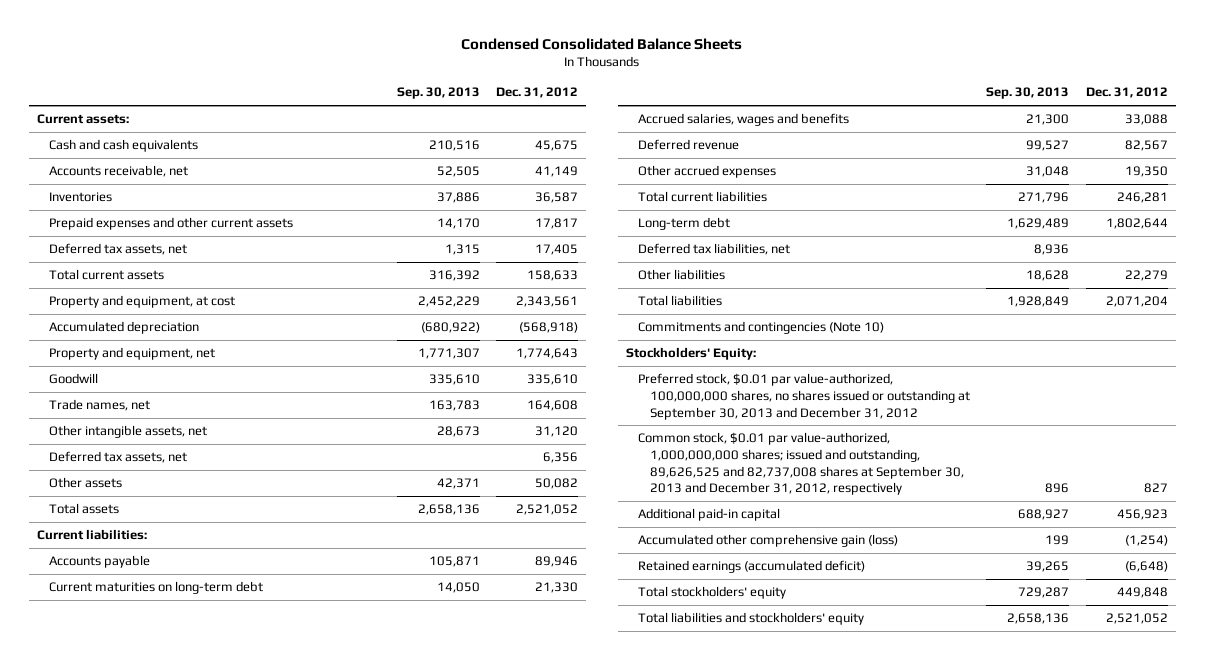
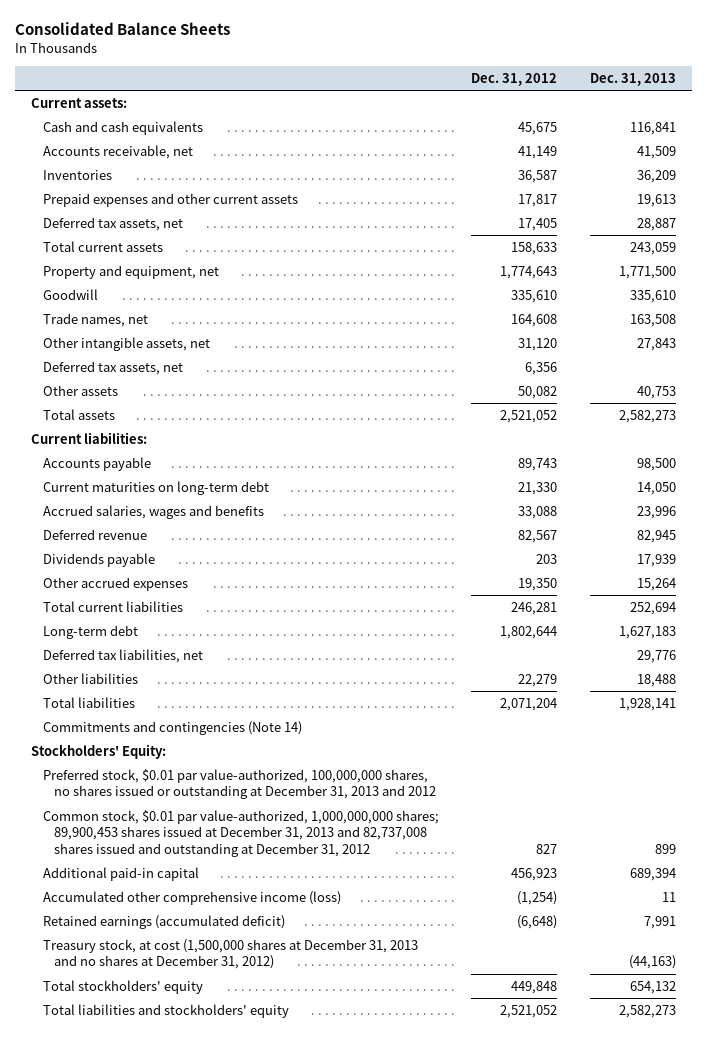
[461,37,743,50] Condensed Consolidated Balance Sheets -> [15,22,231,36] Consolidated Balance Sheets
[396,87,480,100] Sep. 30, 2013 -> none
none -> [589,72,676,86] Dec. 31, 2013
[48,295,235,309] Property and equipment, at cost -> none
[48,321,199,335] Accumulated depreciation -> none
[535,556,579,568] 89,946 -> [518,457,558,471] 89,743
none -> [42,552,155,567] Dividends payable
[638,321,885,335] Commitments and contingencies (Note 10) -> [42,720,302,735] Commitments and contingencies (Note 14)
[638,373,971,420] Preferred stock, $0.01 par value-authorized, 100,000,000 shares, no shares issued or outstanding at September 30, 2013 and December 31, 2012 -> [42,768,436,800] Preferred stock, $0.01 par value-authorized, 100,000,000 shares, no shares issued or outstanding at December 31, 2013 and 2012
[638,432,965,496] Common stock, $0.01 par value-authorized, 1,000,000,000 shares; issued and outstanding, 89,626,525 and 82,737,008 shares at September 30, 2013 and December 31, 2012, respectively -> [42,809,439,857] Common stock, $0.01 par value-authorized, 1,000,000,000 shares; 89,900,453 shares issued at December 31, 2013 and 82,737,008 shares issued and outstanding at December 31, 2012
[638,534,899,548] Accumulated other comprehensive gain (loss) -> [42,890,341,905] Accumulated other comprehensive income (loss)
none -> [42,938,418,970] Treasury stock, at cost (1,500,000 shares at December 31, 2013 and no shares at December 31, 2012)

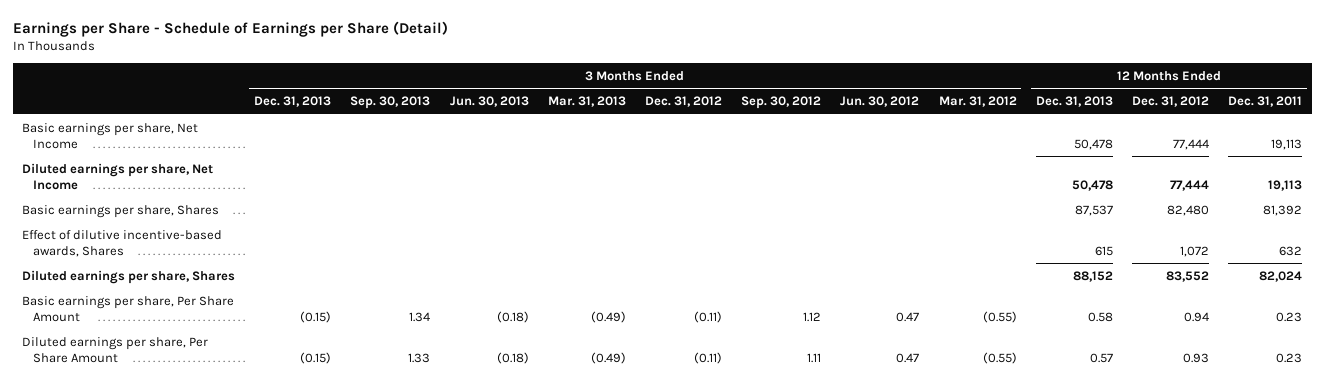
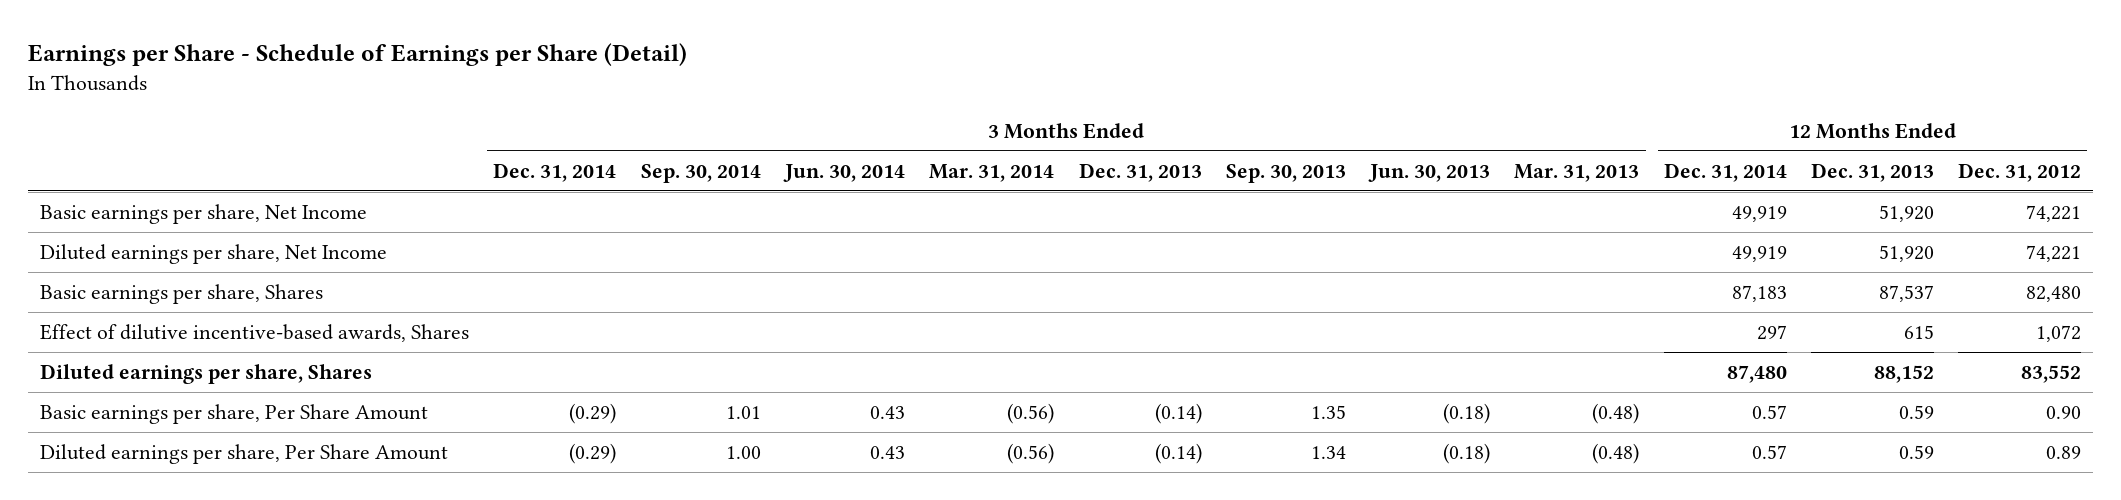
[645,96,723,108] Dec. 31, 2012 -> none
[741,96,822,110] Sep. 30, 2012 -> none
[840,96,920,108] Jun. 30, 2012 -> none
[938,96,1017,108] Mar. 31, 2012 -> none
[1228,96,1303,108] Dec. 31, 2011 -> none
none -> [493,162,617,182] Dec. 31, 2014
none -> [640,163,761,183] Sep. 30, 2014
none -> [782,163,905,182] Jun. 30, 2014
none -> [929,163,1055,182] Mar. 31, 2014
none -> [1663,162,1787,182] Dec. 31, 2014
[1073,138,1113,150] 50,478 -> [1879,204,1935,222] 51,920
[1173,138,1210,150] 77,444 -> [2026,204,2082,222] 74,221
[1071,179,1113,191] 50,478 -> [1879,244,1935,262] 51,920
[1170,179,1210,191] 77,444 -> [2026,244,2082,262] 74,221
[300,310,332,323] (0.15) -> [1154,402,1202,424] (0.14)
[409,311,431,322] 1.34 -> [1310,404,1346,419] 1.35
[590,310,626,323] (0.49) -> [1592,402,1640,424] (0.48)
[1087,311,1113,322] 0.58 -> [1899,404,1935,419] 0.59
[1184,311,1210,322] 0.94 -> [2046,405,2082,419] 0.90
[300,351,332,364] (0.15) -> [1154,442,1202,464] (0.14)
[408,352,431,363] 1.33 -> [1310,445,1346,459] 1.34
[590,351,626,364] (0.49) -> [1592,442,1640,464] (0.48)
[1089,352,1113,363] 0.57 -> [1899,444,1935,459] 0.59
[1183,352,1210,363] 0.93 -> [2046,445,2082,459] 0.89

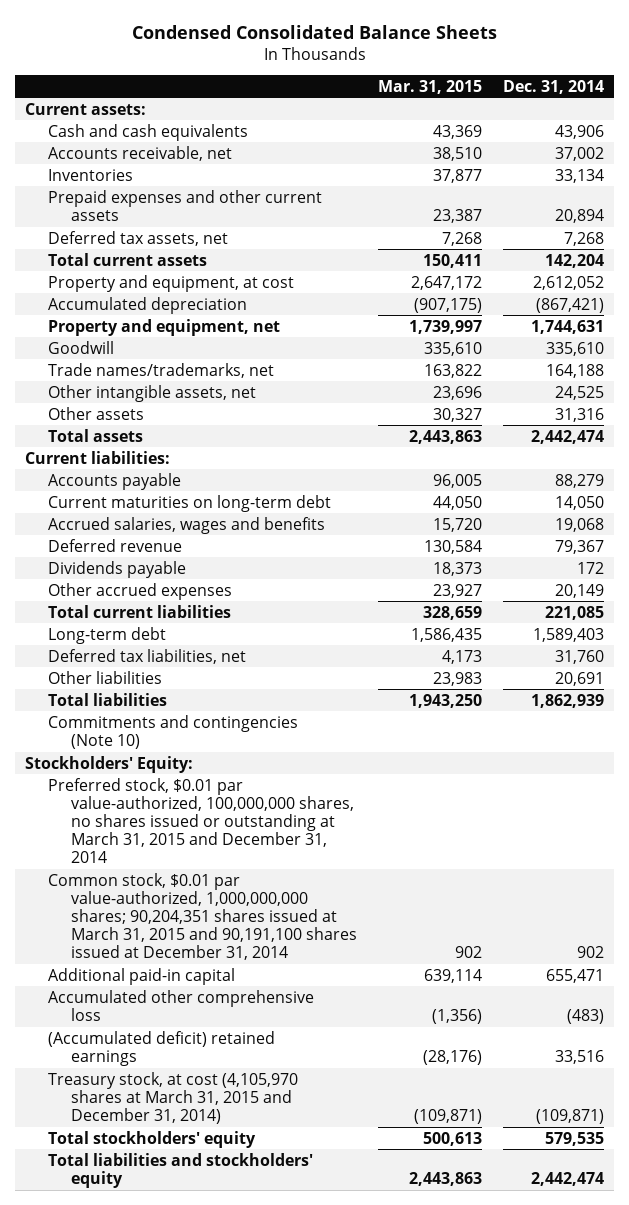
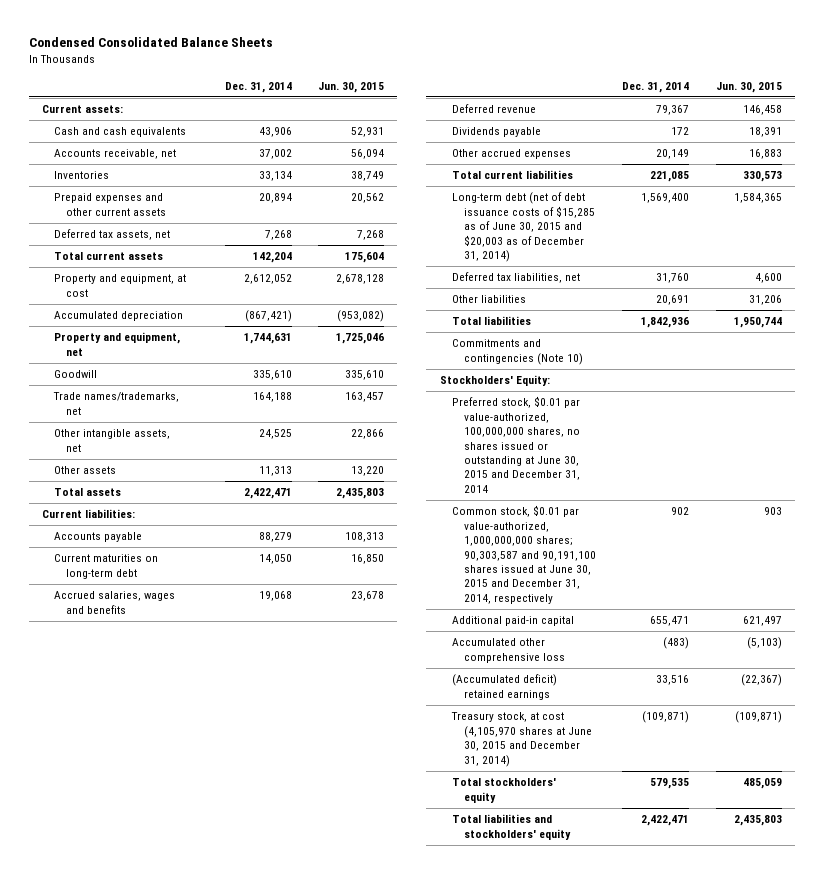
[377,79,482,94] Mar. 31, 2015 -> none
none -> [318,81,385,93] Jun. 30, 2015
[554,407,604,422] 31,316 -> [258,466,292,477] 11,313
[530,429,604,444] 2,442,474 -> [243,488,292,500] 2,422,471
[47,626,166,644] Long-term debt -> none
none -> [451,192,595,262] Long-term debt (net of debt issuance costs of $15,285 as of June 30, 2015 and $20,003 as of December 31, 2014)
[530,693,604,708] 1,862,939 -> [641,317,690,329] 1,842,936
[47,777,354,864] Preferred stock, $0.01 par value-authorized, 100,000,000 shares, no shares issued or outstanding at March 31, 2015 and December 31, 2014 -> [451,396,580,493] Preferred stock, $0.01 par value-authorized, 100,000,000 shares, no shares issued or outstanding at June 30, 2015 and December 31, 2014
[47,872,357,961] Common stock, $0.01 par value-authorized, 1,000,000,000 shares; 90,204,351 shares issued at March 31, 2015 and 90,191,100 shares issued at December 31, 2014 -> [451,505,596,604] Common stock, $0.01 par value-authorized, 1,000,000,000 shares; 90,303,587 and 90,191,100 shares issued at June 30, 2015 and December 31, 2014, respectively
[47,1071,298,1125] Treasury stock, at cost (4,105,970 shares at March 31, 2015 and December 31, 2014) -> [450,712,592,767] Treasury stock, at cost (4,105,970 shares at June 30, 2015 and December 31, 2014)
[530,1171,604,1186] 2,442,474 -> [641,815,690,827] 2,422,471

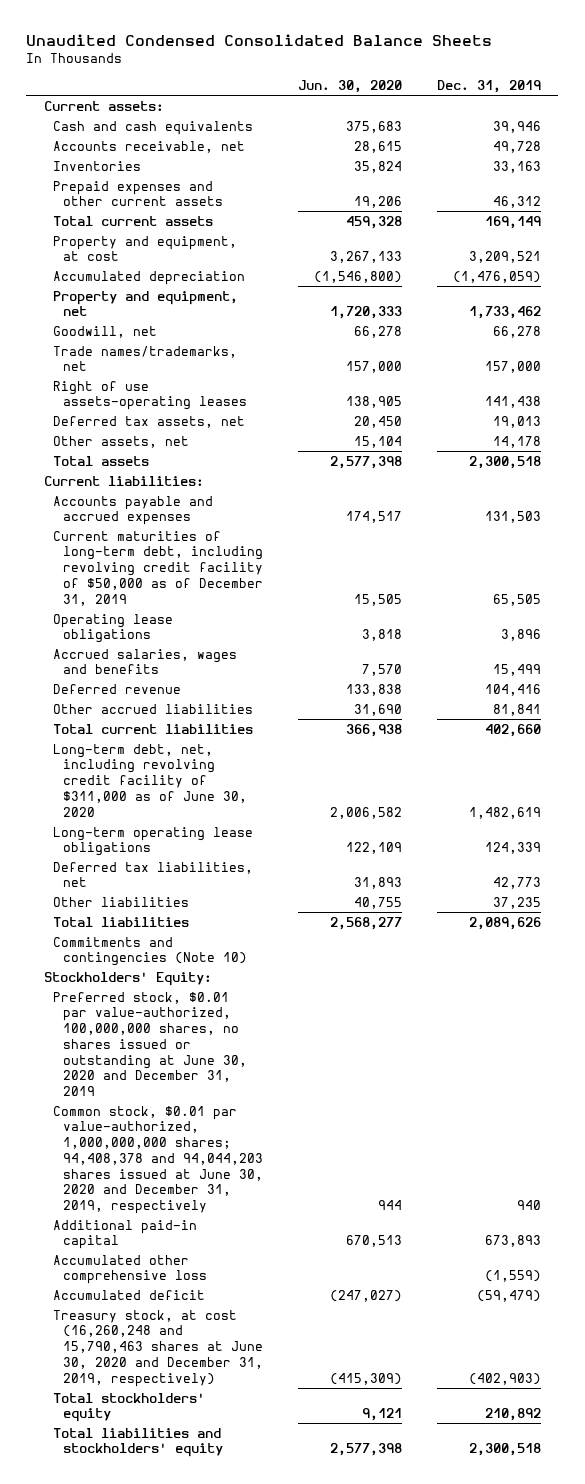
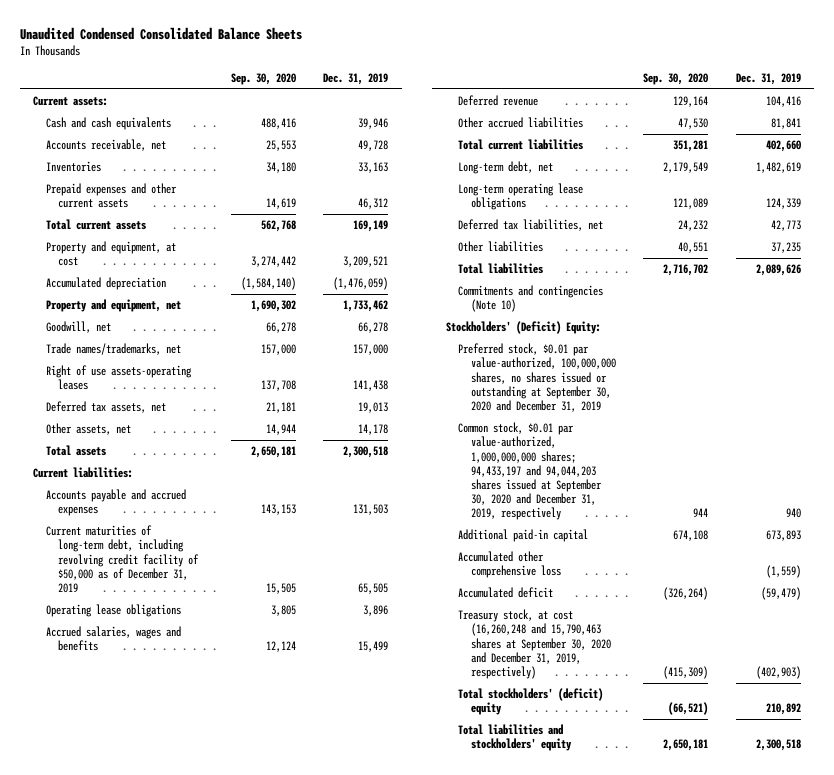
[297,79,402,93] Jun. 30, 2020 -> none
none -> [230,73,296,86] Sep. 30, 2020
[53,743,247,817] Long-term debt, net, including revolving credit facility of $311,000 as of June 30, 2020 -> [458,161,554,175] Long-term debt, net
[43,971,212,986] Stockholders' Equity: -> [446,321,602,335] Stockholders' (Deficit) Equity:
[53,991,247,1096] Preferred stock, $0.01 par value-authorized, 100,000,000 shares, no shares issued or outstanding at June 30, 2020 and December 31, 2019 -> [458,343,616,413] Preferred stock, $0.01 par value-authorized, 100,000,000 shares, no shares issued or outstanding at September 30, 2020 and December 31, 2019
[53,1105,263,1214] Common stock, $0.01 par value-authorized, 1,000,000,000 shares; 94,408,378 and 94,044,203 shares issued at June 30, 2020 and December 31, 2019, respectively -> [458,422,602,521] Common stock, $0.01 par value-authorized, 1,000,000,000 shares; 94,433,197 and 94,044,203 shares issued at September 30, 2020 and December 31, 2019, respectively
[53,1309,263,1387] Treasury stock, at cost (16,260,248 and 15,790,463 shares at June 30, 2020 and December 31, 2019, respectively) -> [458,609,611,680] Treasury stock, at cost (16,260,248 and 15,790,463 shares at September 30, 2020 and December 31, 2019, respectively)
[53,1392,206,1423] Total stockholders' equity -> [458,688,604,716] Total stockholders' (deficit) equity

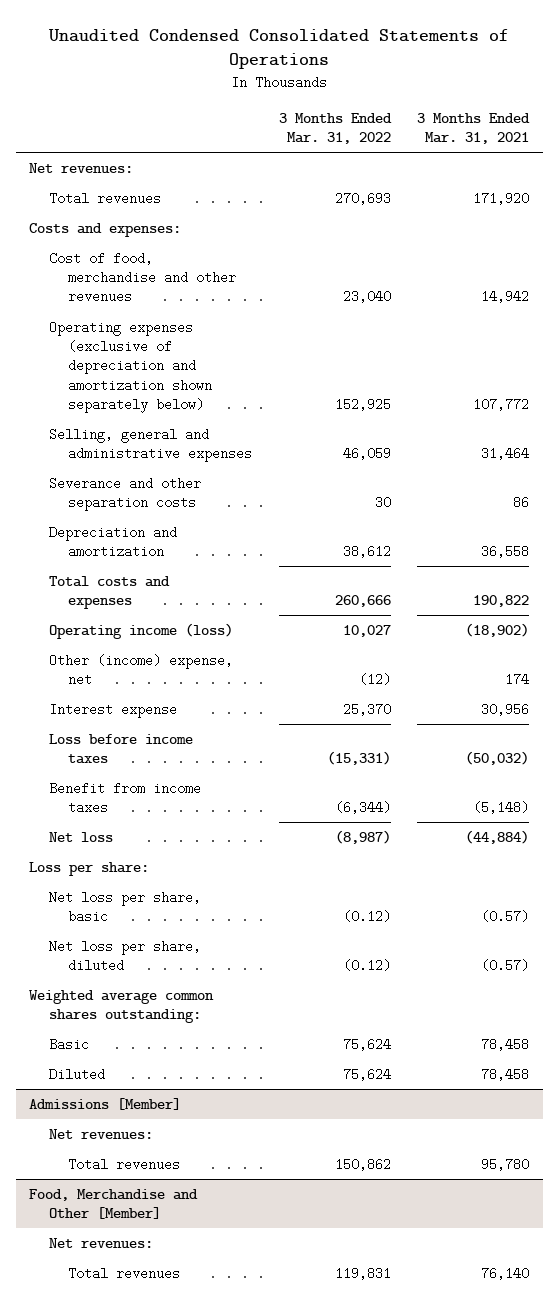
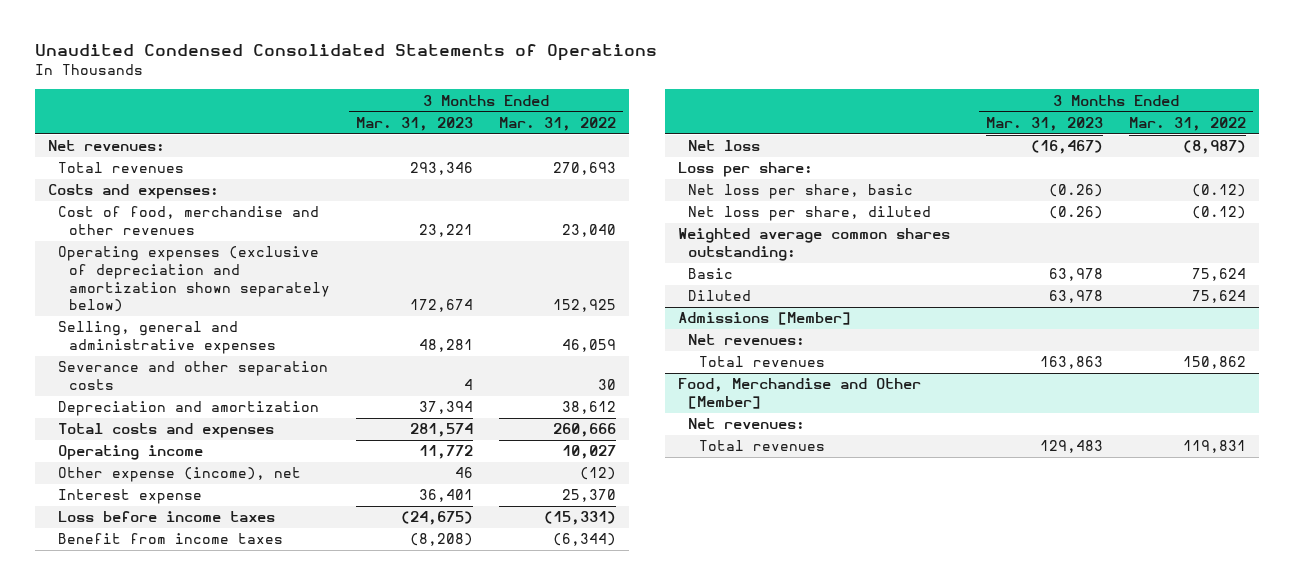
[417,112,531,145] 3 Months Ended Mar. 31, 2021 -> none
none -> [355,117,473,132] Mar. 31, 2023
[48,622,233,639] Operating income (loss) -> [58,445,204,461] Operating income
[48,653,233,687] Other (income) expense, net -> [58,467,302,483] Other expense (income), net

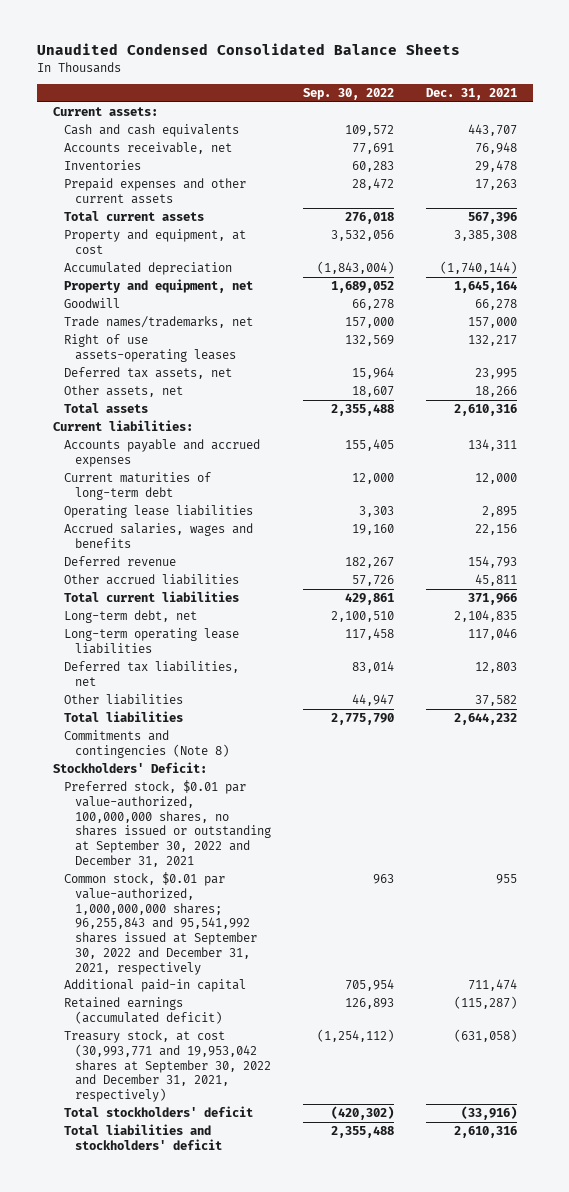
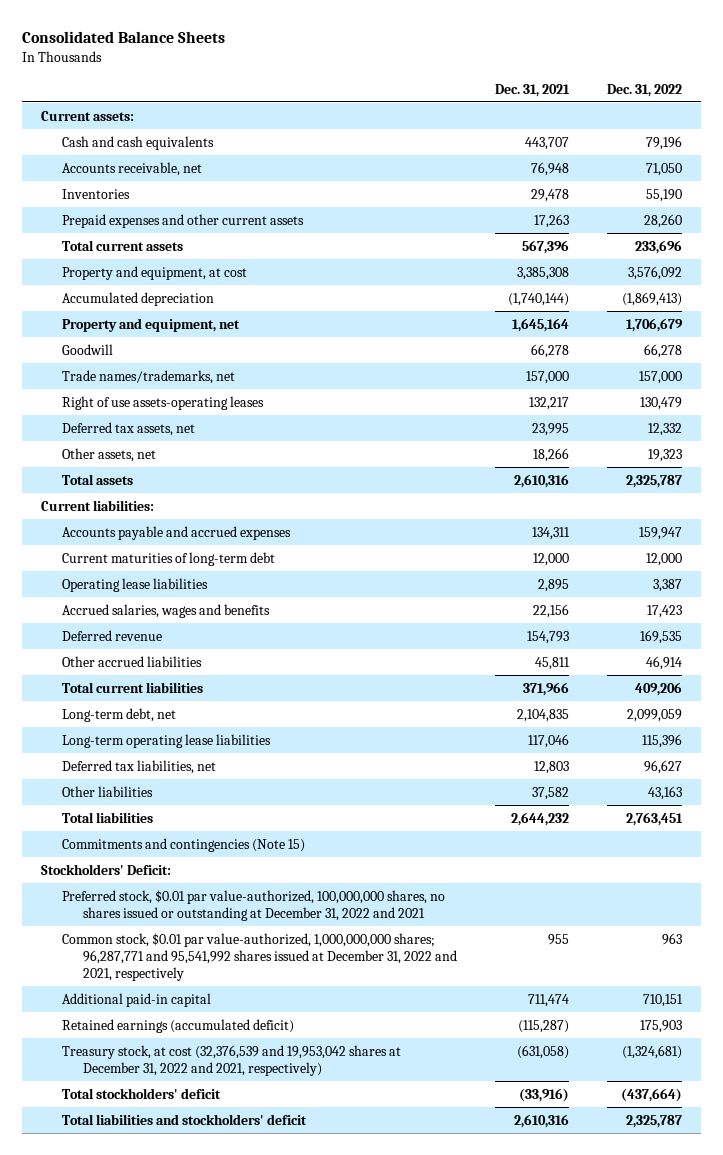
[36,43,460,56] Unaudited Condensed Consolidated Balance Sheets -> [21,31,225,44] Consolidated Balance Sheets
[302,88,394,101] Sep. 30, 2022 -> none
none -> [607,83,683,97] Dec. 31, 2022
[63,730,229,759] Commitments and contingencies (Note 8) -> [61,837,305,852] Commitments and contingencies (Note 15)
[63,780,271,867] Preferred stock, $0.01 par value-authorized, 100,000,000 shares, no shares issued or outstanding at September 30, 2022 and December 31, 2021 -> [61,889,445,921] Preferred stock, $0.01 par value-authorized, 100,000,000 shares, no shares issued or outstanding at December 31, 2022 and 2021
[63,872,257,975] Common stock, $0.01 par value-authorized, 1,000,000,000 shares; 96,255,843 and 95,541,992 shares issued at September 30, 2022 and December 31, 2021, respectively -> [61,932,458,981] Common stock, $0.01 par value-authorized, 1,000,000,000 shares; 96,287,771 and 95,541,992 shares issued at December 31, 2022 and 2021, respectively
[63,1030,271,1103] Treasury stock, at cost (30,993,771 and 19,953,042 shares at September 30, 2022 and December 31, 2021, respectively) -> [61,1044,401,1076] Treasury stock, at cost (32,376,539 and 19,953,042 shares at December 31, 2022 and 2021, respectively)

